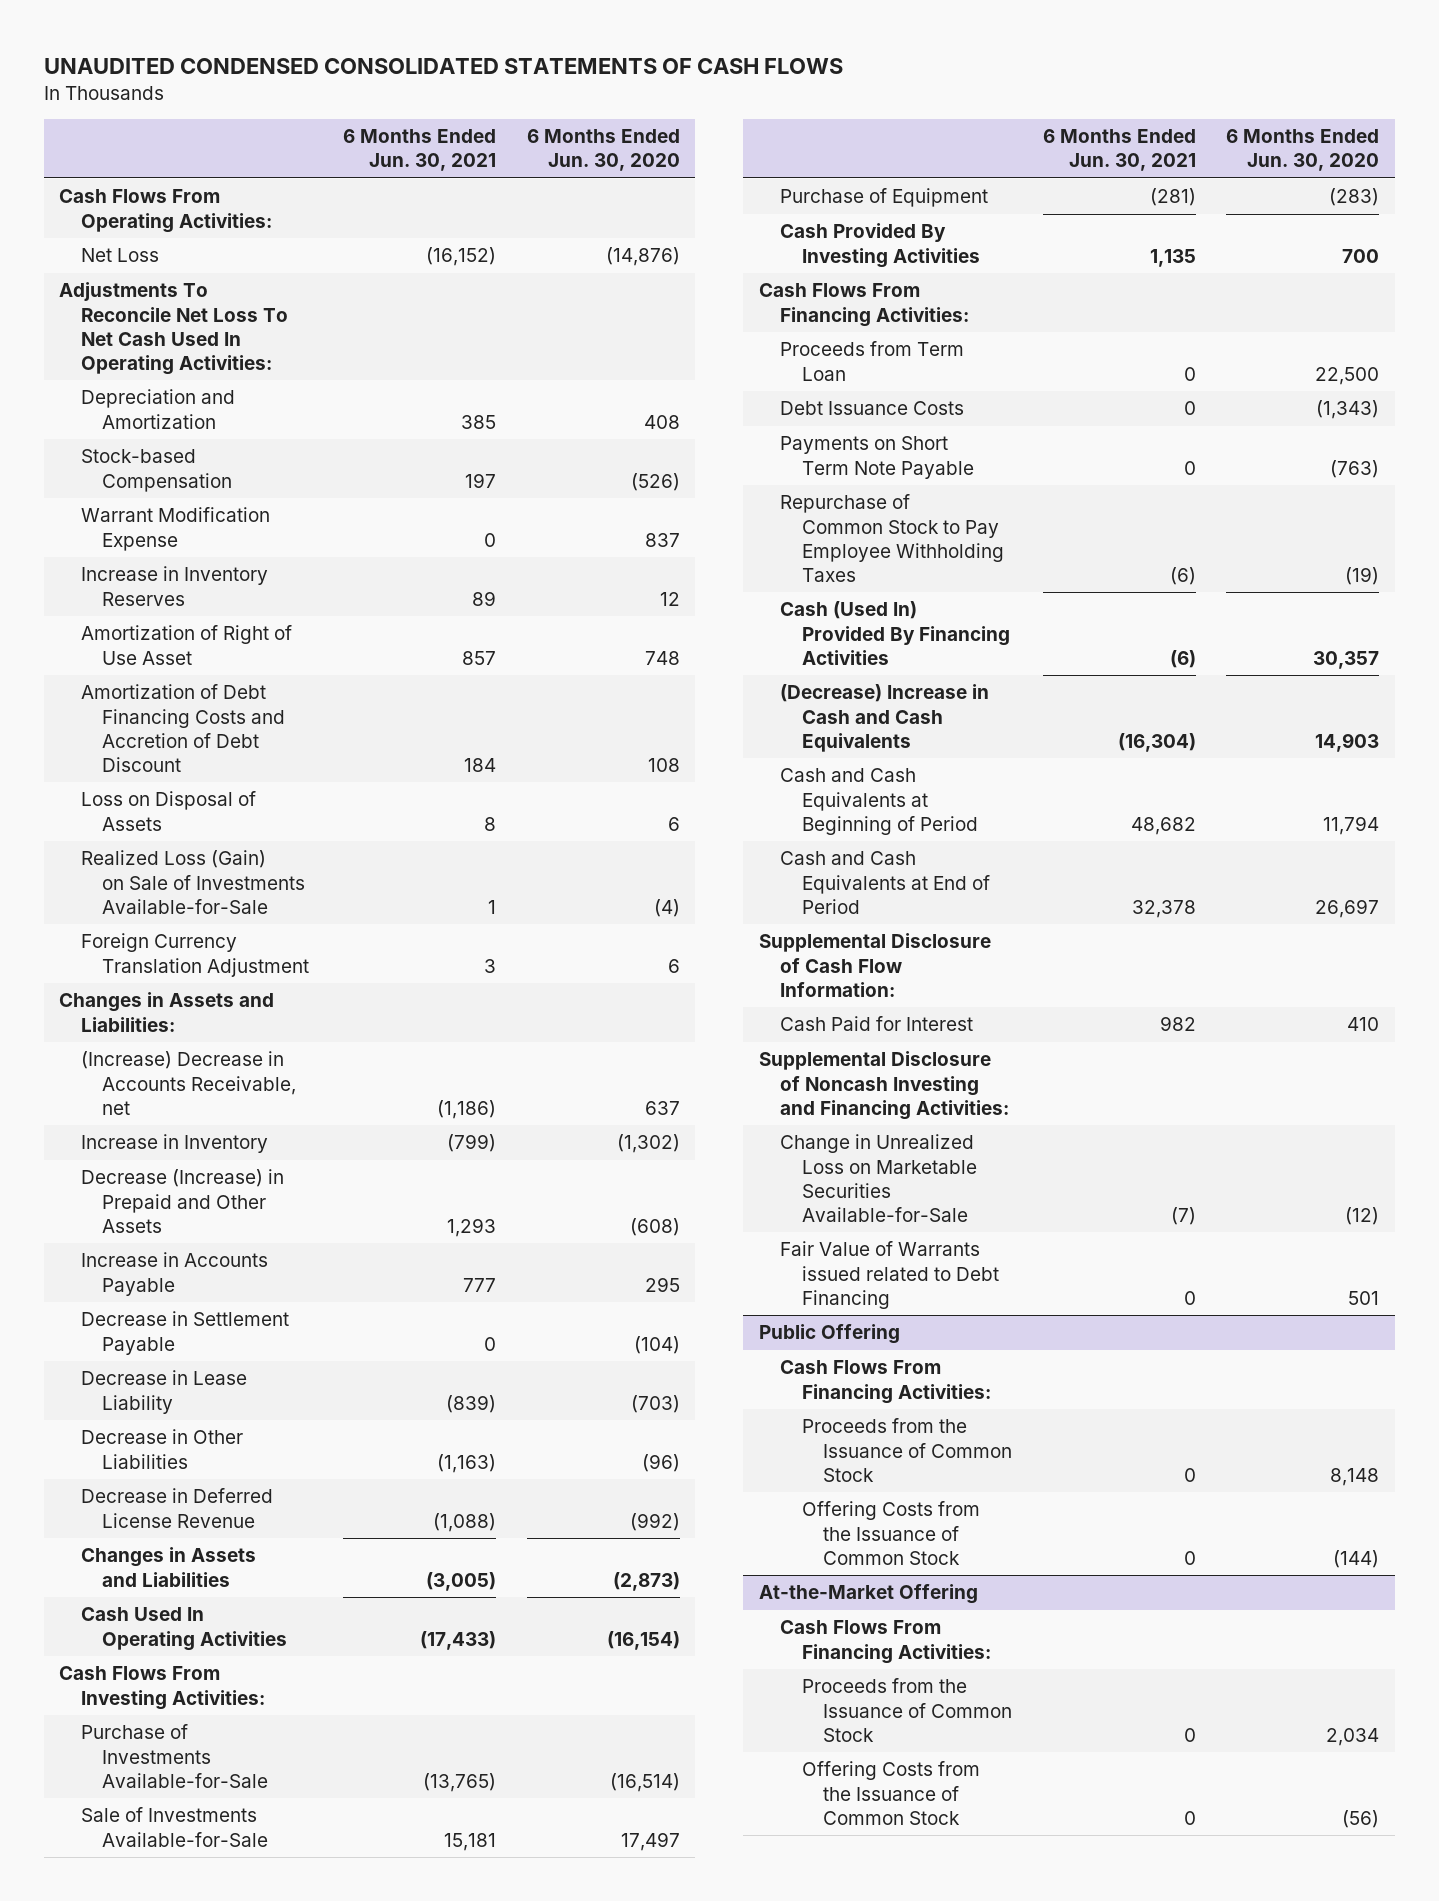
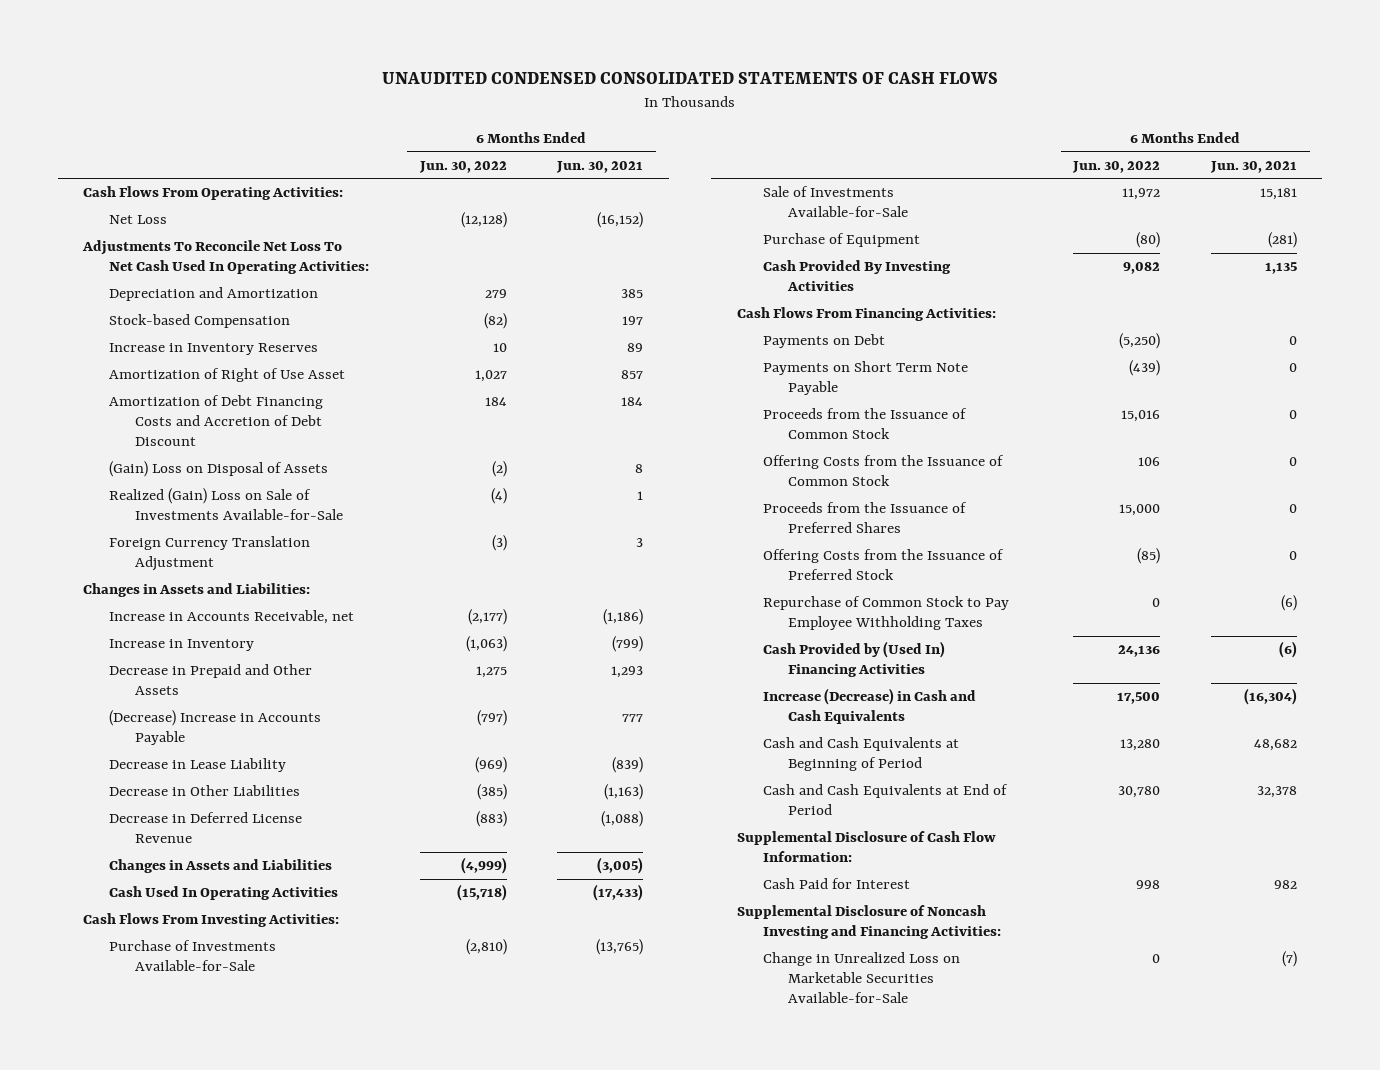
[527,129,681,172] 6 Months Ended Jun. 30, 2020 -> none
none -> [418,160,507,173] Jun. 30, 2022
[80,507,270,551] Warrant Modification Expense -> none
[80,791,256,831] Loss on Disposal of Assets -> [108,461,328,478] (Gain) Loss on Disposal of Assets
[80,850,306,914] Realized Loss (Gain) on Sale of Investments Available-for-Sale -> [108,488,343,521] Realized (Gain) Loss on Sale of Investments Available-for-Sale
[80,1051,297,1115] (Increase) Decrease in Accounts Receivable, net -> [108,610,354,625] Increase in Accounts Receivable, net
[80,1311,289,1355] Decrease in Settlement Payable -> none
[80,1169,284,1233] Decrease (Increase) in Prepaid and Other Assets -> [108,664,312,696] Decrease in Prepaid and Other Assets
[80,1252,268,1296] Increase in Accounts Payable -> [108,710,321,746] (Decrease) Increase in Accounts Payable
[780,341,965,381] Proceeds from Term Loan -> none
[780,401,965,416] Debt Issuance Costs -> none
none -> [762,334,885,349] Payments on Debt
none -> [762,408,967,440] Proceeds from the Issuance of Common Stock
none -> [762,455,1004,487] Offering Costs from the Issuance of Common Stock
none -> [762,502,967,534] Proceeds from the Issuance of Preferred Shares
none -> [762,549,1004,581] Offering Costs from the Issuance of Preferred Stock
[780,601,1010,665] Cash (Used In) Provided By Financing Activities -> [762,641,945,678] Cash Provided by (Used In) Financing Activities
[780,684,990,752] (Decrease) Increase in Cash and Cash Equivalents -> [762,688,976,725] Increase (Decrease) in Cash and Cash Equivalents
[780,1241,999,1309] Fair Value of Warrants issued related to Debt Financing -> none
[758,1324,900,1345] Public Offering -> none
[780,1360,991,1404] Cash Flows From Financing Activities: -> none
[801,1418,1013,1482] Proceeds from the Issuance of Common Stock -> none
[801,1501,980,1565] Offering Costs from the Issuance of Common Stock -> none
[758,1584,978,1605] At-the-Market Offering -> none
[780,1620,991,1664] Cash Flows From Financing Activities: -> none
[801,1678,1013,1742] Proceeds from the Issuance of Common Stock -> none
[801,1761,980,1825] Offering Costs from the Issuance of Common Stock -> none

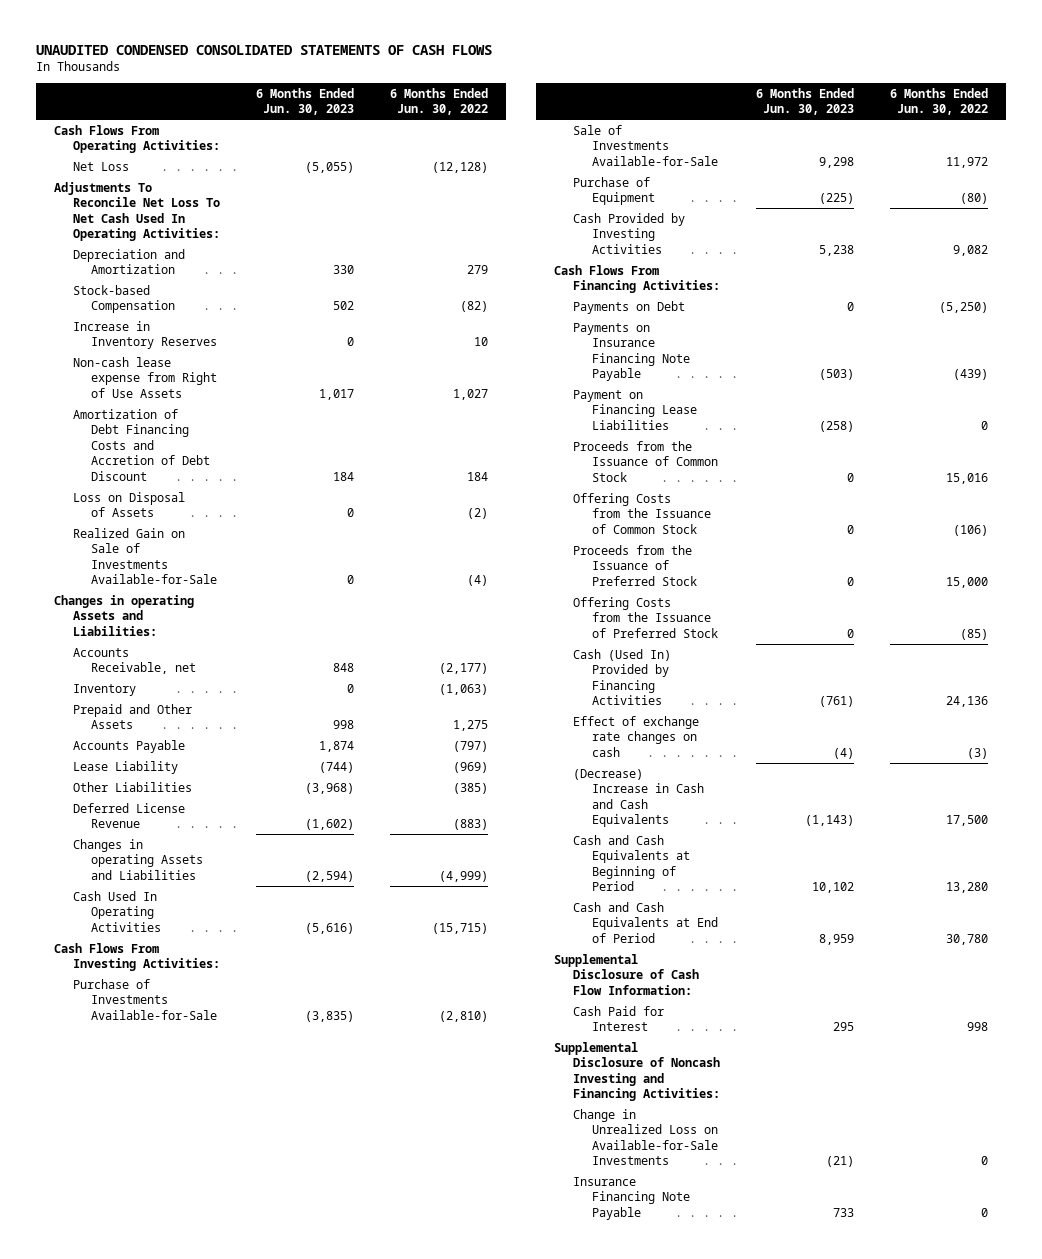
[556,160,644,173] Jun. 30, 2021 -> none
none -> [255,87,354,116] 6 Months Ended Jun. 30, 2023
[108,368,345,383] Amortization of Right of Use Asset -> [72,356,218,398] Non-cash lease expense from Right of Use Assets
[108,536,310,572] Foreign Currency Translation Adjustment -> none
[108,461,328,478] (Gain) Loss on Disposal of Assets -> [72,491,185,518] Loss on Disposal of Assets
[108,488,343,521] Realized (Gain) Loss on Sale of Investments Available-for-Sale -> [72,527,218,585] Realized Gain on Sale of Investments Available-for-Sale
[82,583,310,598] Changes in Assets and Liabilities: -> [53,594,194,636] Changes in operating Assets and Liabilities:
[108,610,354,625] Increase in Accounts Receivable, net -> [72,647,197,675] Accounts Receivable, net
[108,639,254,652] Increase in Inventory -> [72,683,136,696] Inventory
[108,664,312,696] Decrease in Prepaid and Other Assets -> [72,703,192,730] Prepaid and Other Assets
[108,710,321,746] (Decrease) Increase in Accounts Payable -> [72,739,185,753] Accounts Payable
[108,758,286,773] Decrease in Lease Liability -> [72,760,178,774] Lease Liability
[108,785,300,797] Decrease in Other Liabilities -> [72,781,192,792] Other Liabilities
[108,812,302,844] Decrease in Deferred License Revenue -> [72,802,185,829] Deferred License Revenue
[108,859,332,874] Changes in Assets and Liabilities -> [72,838,204,880] Changes in operating Assets and Liabilities
[456,884,507,902] (15,718) -> [431,922,488,934] (15,715)
[762,260,951,292] Cash Provided By Investing Activities -> [572,212,685,254] Cash Provided by Investing Activities
[762,361,968,396] Payments on Short Term Note Payable -> [572,322,690,382] Payments on Insurance Financing Note Payable
none -> [572,389,697,430] Payment on Financing Lease Liabilities
[1138,457,1161,467] 106 -> [953,524,989,536] (106)
[762,502,967,534] Proceeds from the Issuance of Preferred Shares -> [572,544,697,586] Proceeds from the Issuance of Preferred Stock
[762,596,1009,631] Repurchase of Common Stock to Pay Employee Withholding Taxes -> none
[762,641,945,678] Cash Provided by (Used In) Financing Activities -> [572,648,671,706] Cash (Used In) Provided by Financing Activities
none -> [572,715,699,757] Effect of exchange rate changes on cash
[762,688,976,725] Increase (Decrease) in Cash and Cash Equivalents -> [572,768,704,828] (Decrease) Increase in Cash and Cash Equivalents
[762,952,960,1003] Change in Unrealized Loss on Marketable Securities Available-for-Sale -> [572,1108,718,1166] Change in Unrealized Loss on Available-for-Sale Investments
none -> [572,1176,690,1220] Insurance Financing Note Payable

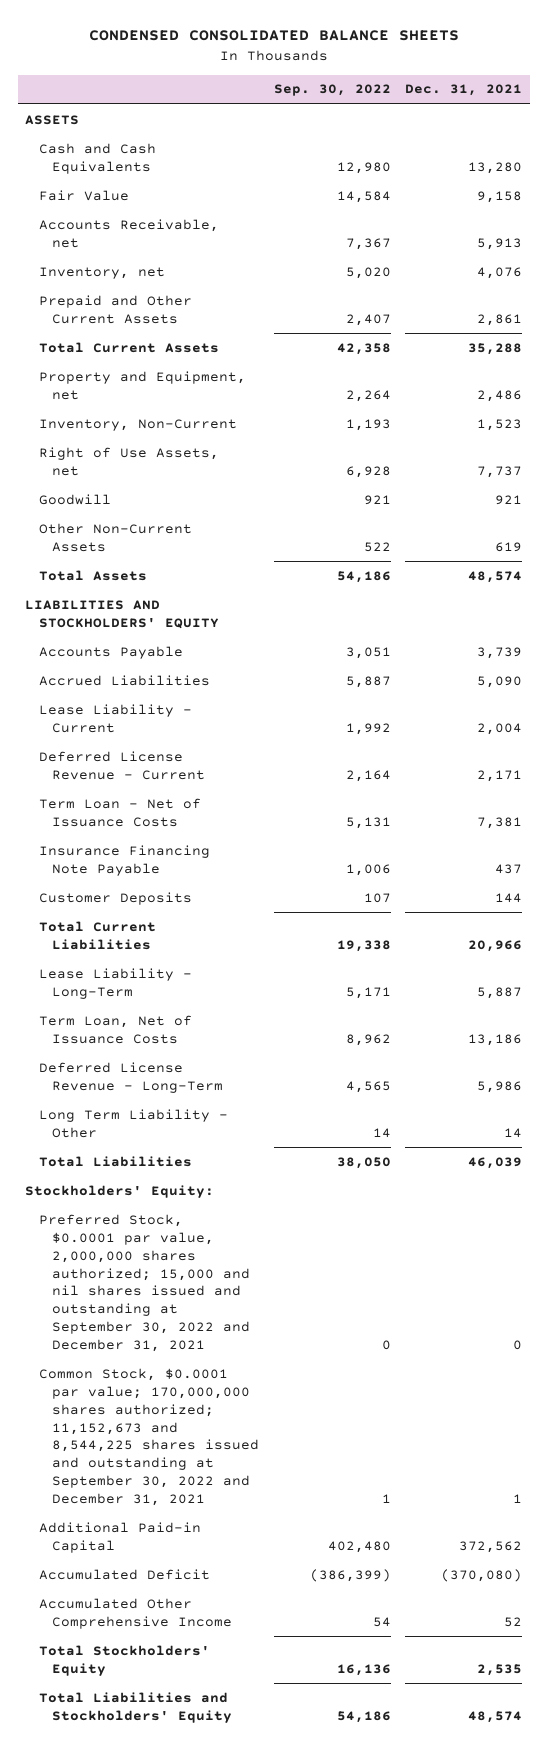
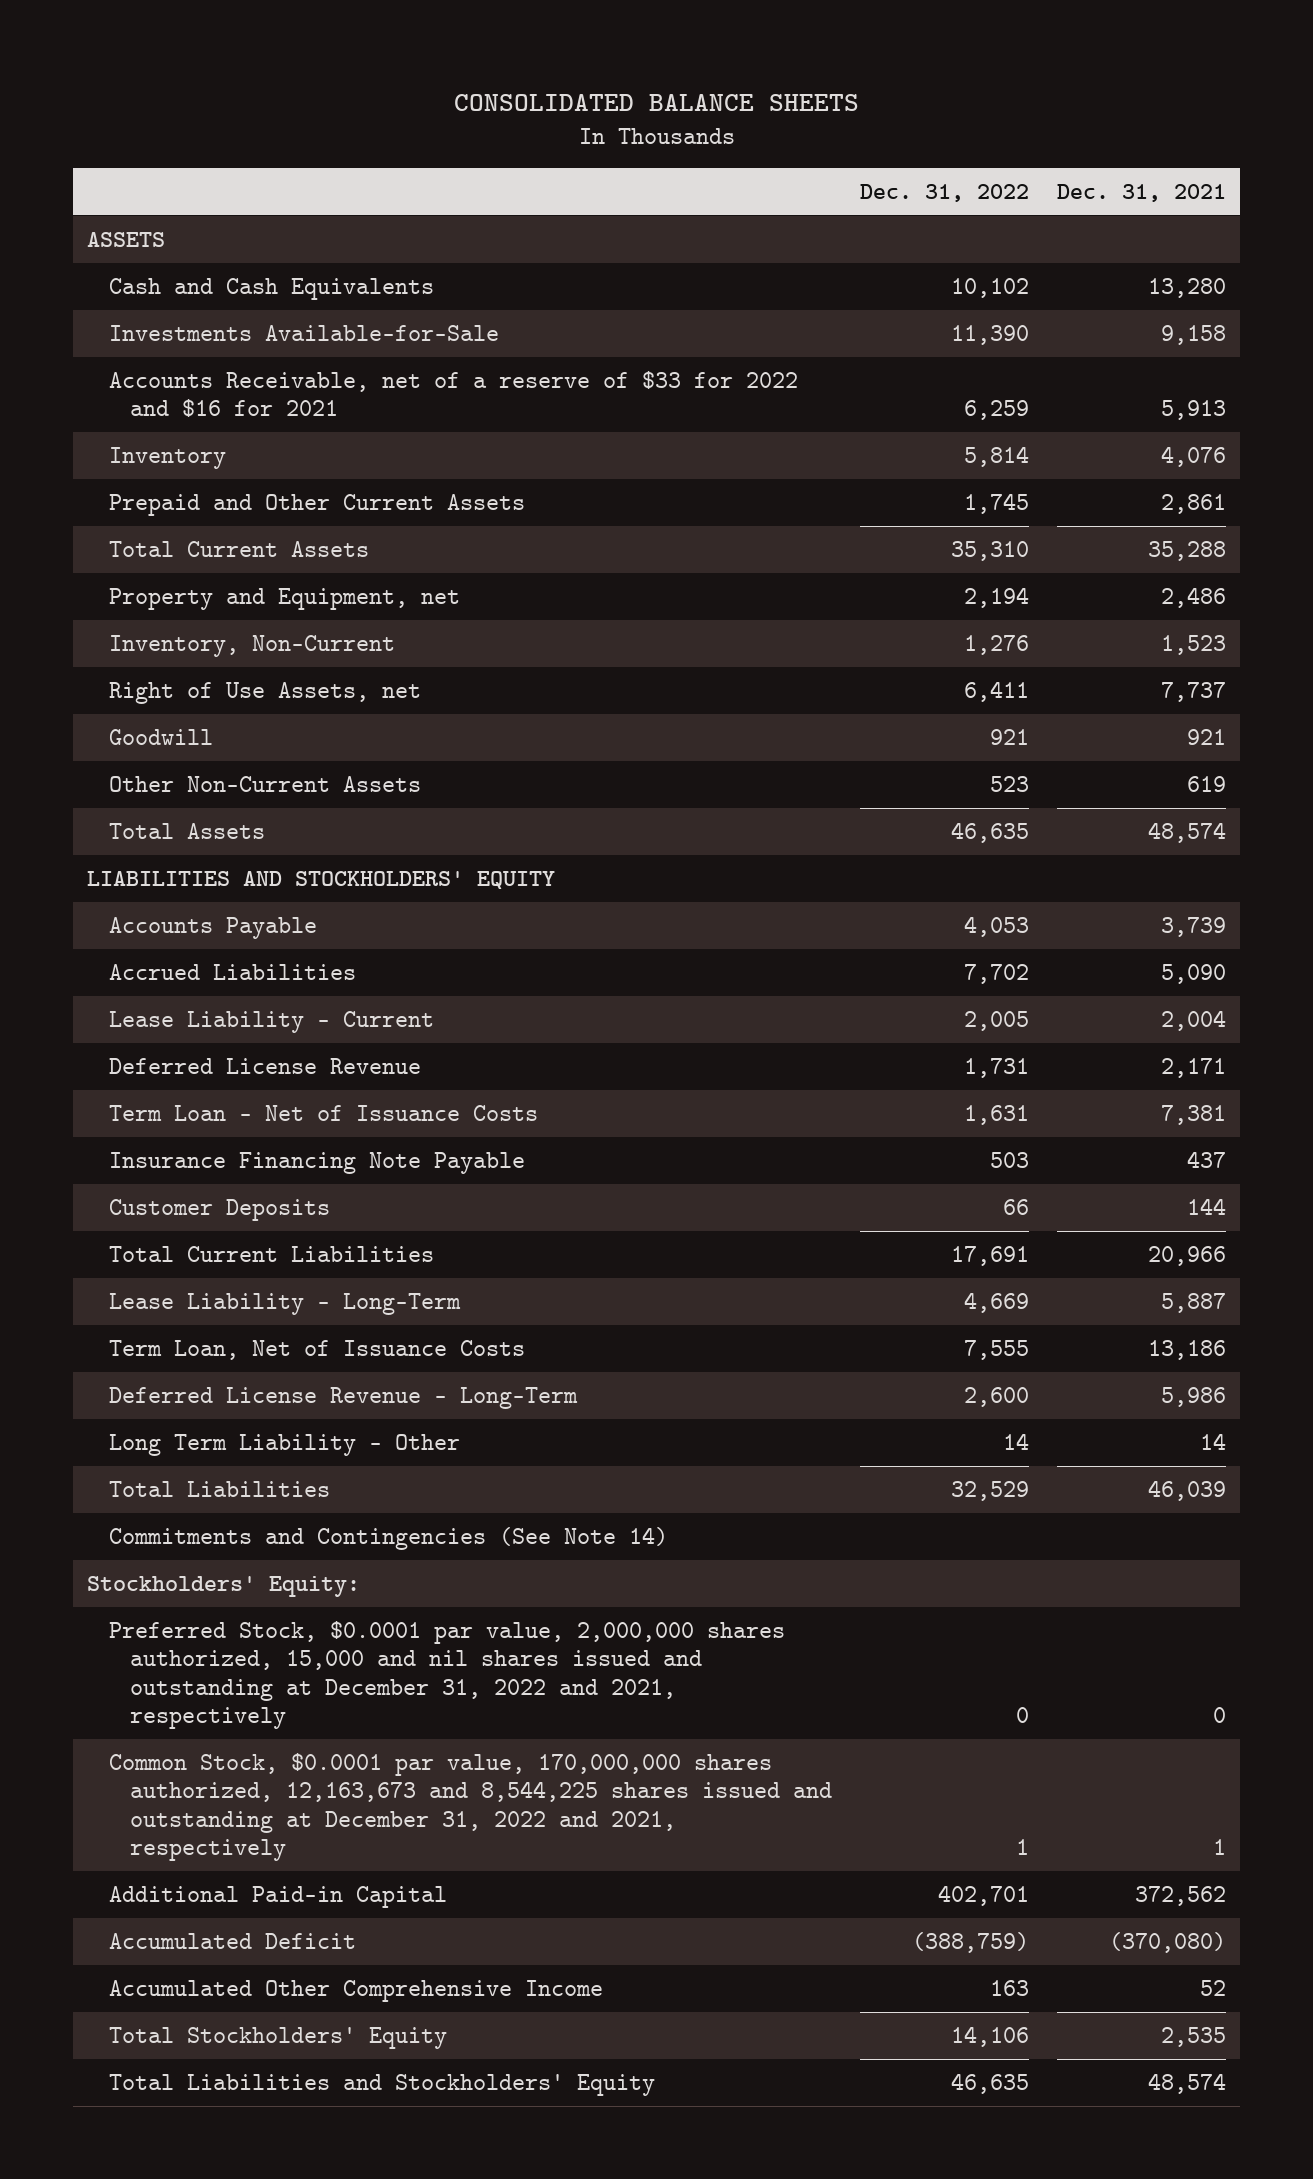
[88,30,459,42] CONDENSED CONSOLIDATED BALANCE SHEETS -> [453,93,859,111] CONSOLIDATED BALANCE SHEETS
[273,84,391,97] Sep. 30, 2022 -> none
none -> [859,183,1029,202] Dec. 31, 2022
[38,189,129,201] Fair Value -> [108,324,499,341] Investments Available-for-Sale
[38,218,219,248] Accounts Receivable, net -> [108,370,798,418] Accounts Receivable, net of a reserve of $33 for 2022 and $16 for 2021
[38,266,165,279] Inventory, net -> [108,446,226,469] Inventory
[38,750,206,780] Deferred License Revenue - Current -> [108,1057,421,1074] Deferred License Revenue
none -> [108,1526,668,1550] Commitments and Contingencies (See Note 14)
[38,1213,251,1353] Preferred Stock, $0.0001 par value, 2,000,000 shares authorized; 15,000 and nil shares issued and outstanding at September 30, 2022 and December 31, 2021 -> [108,1620,785,1730] Preferred Stock, $0.0001 par value, 2,000,000 shares authorized, 15,000 and nil shares issued and outstanding at December 31, 2022 and 2021, respectively
[38,1367,260,1507] Common Stock, $0.0001 par value; 170,000,000 shares authorized; 11,152,673 and 8,544,225 shares issued and outstanding at September 30, 2022 and December 31, 2021 -> [108,1752,832,1862] Common Stock, $0.0001 par value, 170,000,000 shares authorized, 12,163,673 and 8,544,225 shares issued and outstanding at December 31, 2022 and 2021, respectively

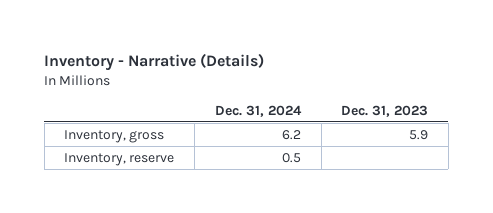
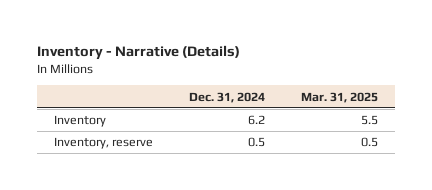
[341,104,429,117] Dec. 31, 2023 -> none
none -> [300,91,378,103] Mar. 31, 2025
[64,129,165,143] Inventory, gross -> [54,115,107,128] Inventory

